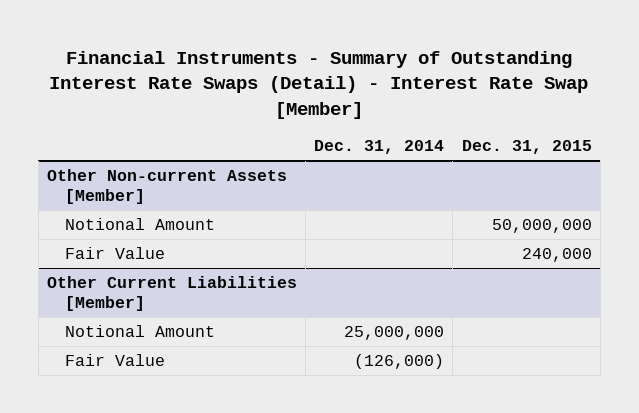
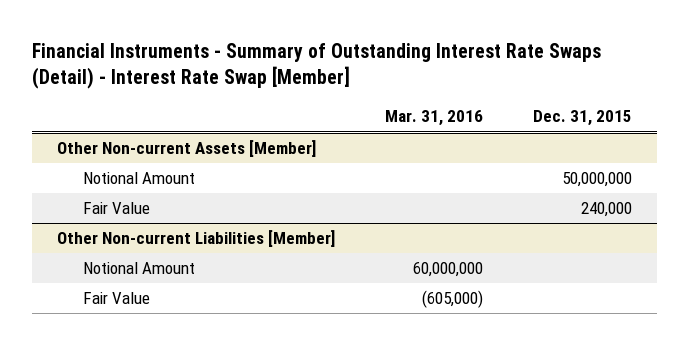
[314,140,445,155] Dec. 31, 2014 -> none
none -> [385,110,484,127] Mar. 31, 2016
[47,275,298,311] Other Current Liabilities [Member] -> [57,230,336,248] Other Non-current Liabilities [Member]

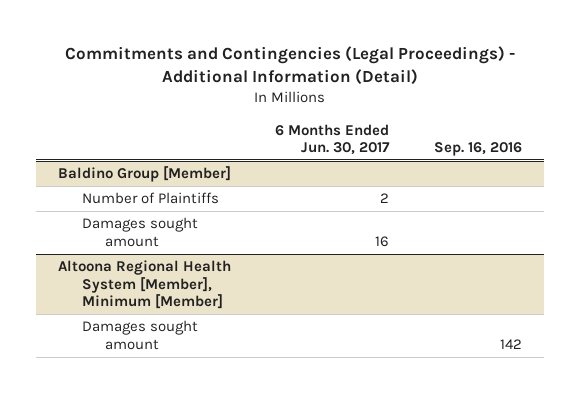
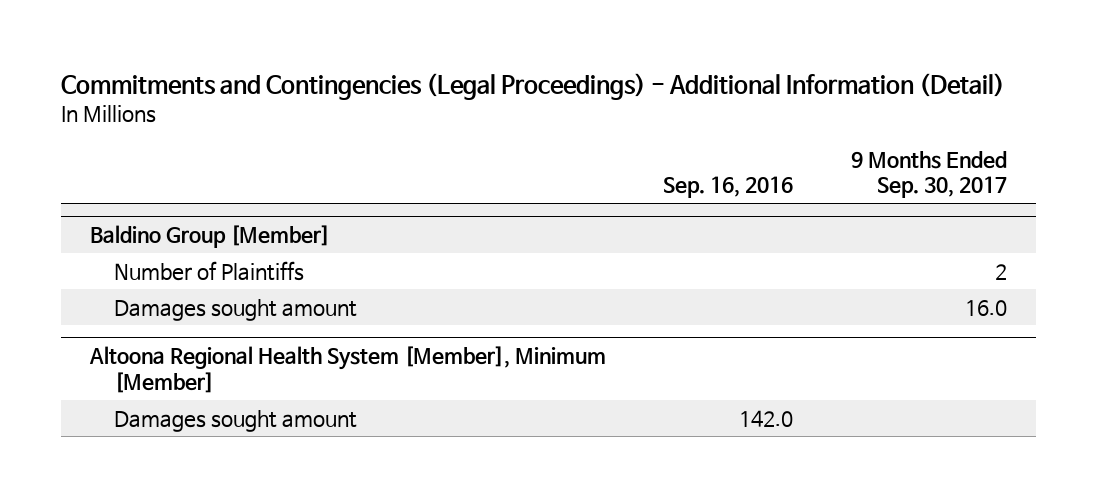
[275,123,391,155] 6 Months Ended Jun. 30, 2017 -> none
none -> [851,150,1008,199] 9 Months Ended Sep. 30, 2017
[499,338,522,349] 142 -> [739,409,794,427] 142.0

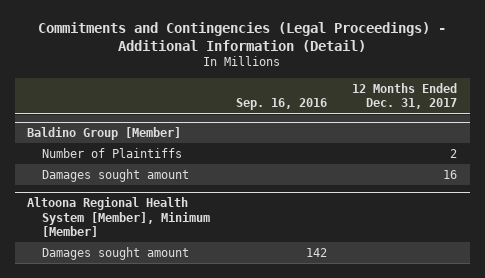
[851,150,1008,199] 9 Months Ended Sep. 30, 2017 -> none
none -> [352,82,458,110] 12 Months Ended Dec. 31, 2017
[739,409,794,427] 142.0 -> [305,247,327,257] 142

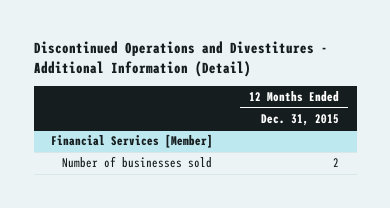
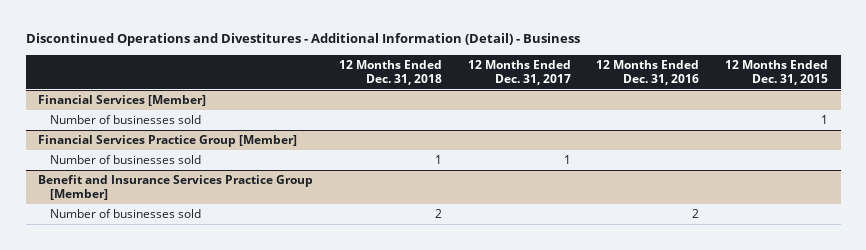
[33,41,328,78] Discontinued Operations and Divestitures - Additional Information (Detail) -> [25,33,580,47] Discontinued Operations and Divestitures - Additional Information (Detail) - Business
none -> [338,59,442,85] 12 Months Ended Dec. 31, 2018
none -> [467,59,571,85] 12 Months Ended Dec. 31, 2017
none -> [596,59,700,85] 12 Months Ended Dec. 31, 2016
[332,158,339,168] 2 -> [820,115,828,125] 1
none -> [38,135,298,148] Financial Services Practice Group [Member]
none -> [49,155,201,165] Number of businesses sold
none -> [38,175,314,200] Benefit and Insurance Services Practice Group [Member]
none -> [49,209,201,219] Number of businesses sold

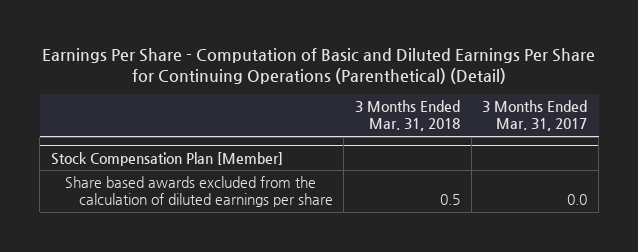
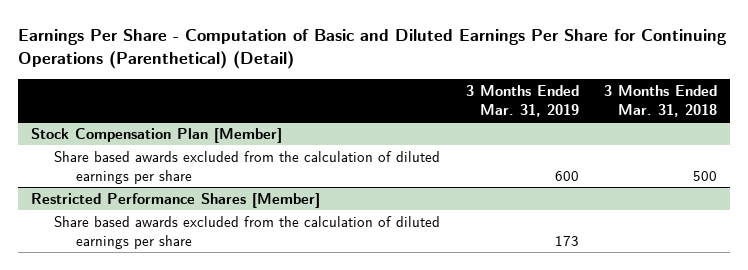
[482,100,588,132] 3 Months Ended Mar. 31, 2017 -> none
none -> [465,85,579,118] 3 Months Ended Mar. 31, 2019
[440,193,461,205] 0.5 -> [693,170,718,181] 500
none -> [30,192,320,208] Restricted Performance Shares [Member]
none -> [53,215,440,249] Share based awards excluded from the calculation of diluted earnings per share

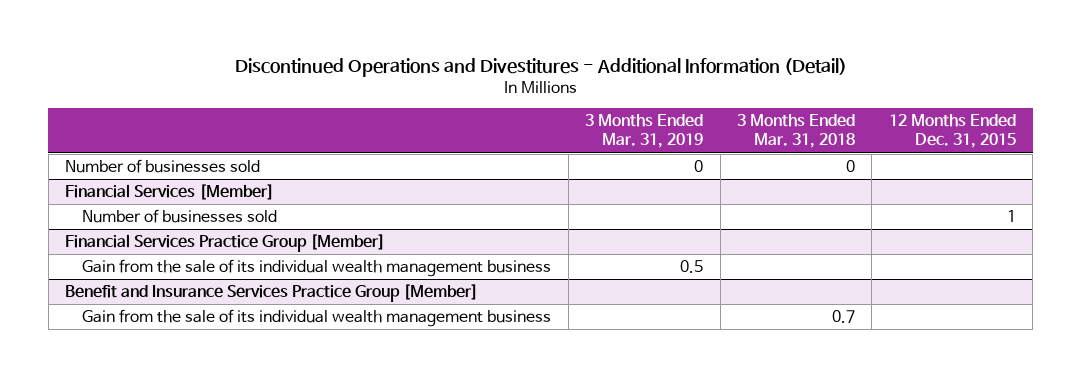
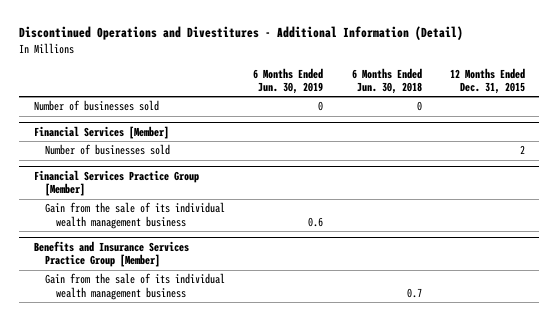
[585,114,704,149] 3 Months Ended Mar. 31, 2019 -> none
[737,114,856,149] 3 Months Ended Mar. 31, 2018 -> none
none -> [253,67,324,94] 6 Months Ended Jun. 30, 2019
none -> [351,67,422,94] 6 Months Ended Jun. 30, 2018
[1006,210,1016,223] 1 -> [520,145,526,155] 2
[65,284,479,303] Benefit and Insurance Services Practice Group [Member] -> [33,241,189,268] Benefits and Insurance Services Practice Group [Member]

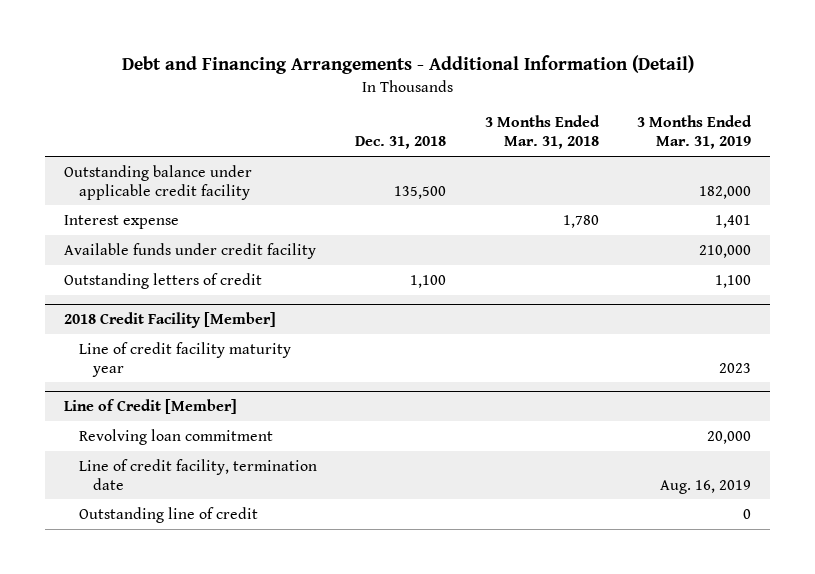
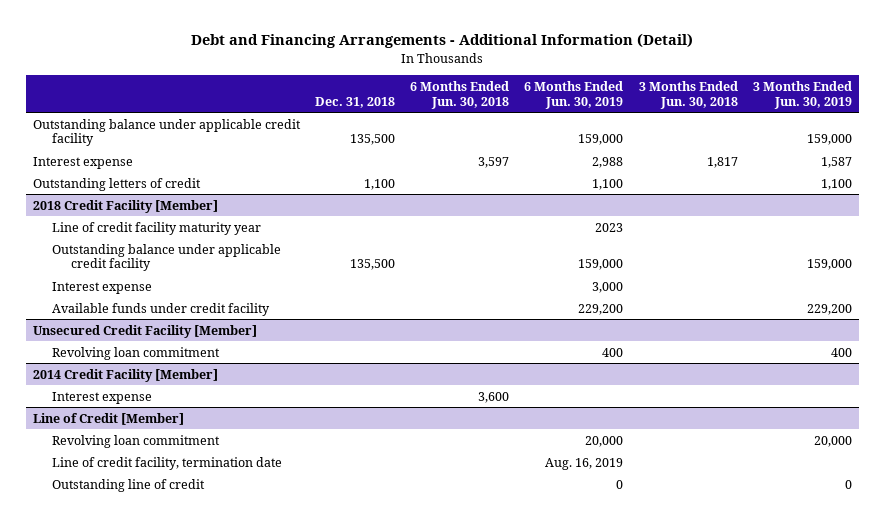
[484,115,600,150] 3 Months Ended Mar. 31, 2018 -> none
[637,115,753,150] 3 Months Ended Mar. 31, 2019 -> none
none -> [410,80,510,109] 6 Months Ended Jun. 30, 2018
none -> [524,80,624,109] 6 Months Ended Jun. 30, 2019
none -> [638,80,738,109] 3 Months Ended Jun. 30, 2018
none -> [752,80,852,109] 3 Months Ended Jun. 30, 2019
[64,242,317,259] Available funds under credit facility -> none
none -> [51,243,281,272] Outstanding balance under applicable credit facility
none -> [51,281,152,294] Interest expense
none -> [51,302,270,316] Available funds under credit facility
none -> [33,324,258,338] Unsecured Credit Facility [Member]
none -> [51,346,220,360] Revolving loan commitment
none -> [33,368,219,382] 2014 Credit Facility [Member]
none -> [51,391,152,404] Interest expense

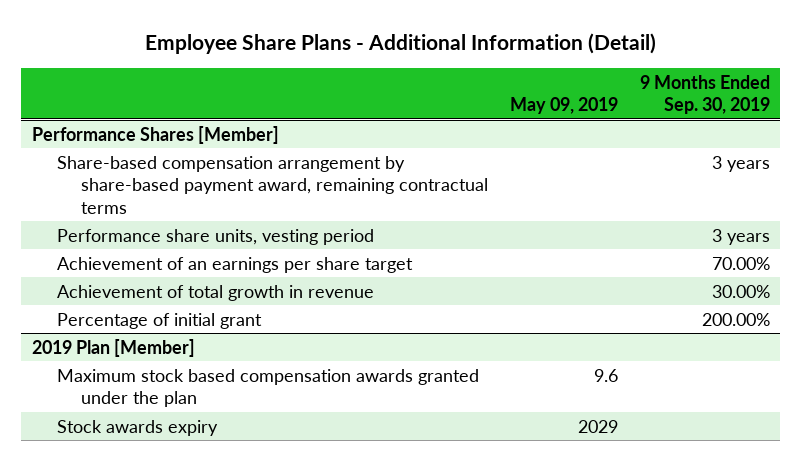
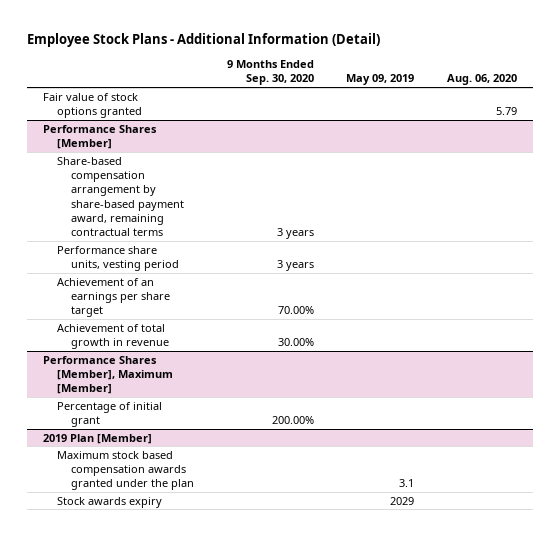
[144,32,656,54] Employee Share Plans - Additional Information (Detail) -> [27,33,381,48] Employee Stock Plans - Additional Information (Detail)
[639,74,770,115] 9 Months Ended Sep. 30, 2019 -> none
none -> [226,60,314,86] 9 Months Ended Sep. 30, 2020
none -> [446,74,517,86] Aug. 06, 2020
none -> [43,92,143,118] Fair value of stock options granted
[56,312,262,329] Percentage of initial grant -> none
none -> [43,355,174,395] Performance Shares [Member], Maximum [Member]
none -> [57,401,163,427] Percentage of initial grant
[593,368,618,382] 9.6 -> [399,479,415,488] 3.1

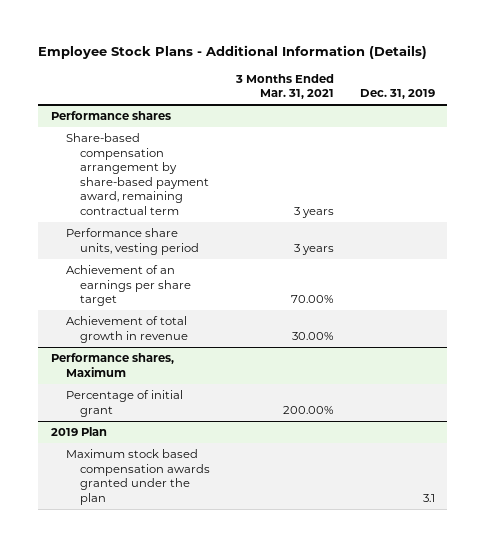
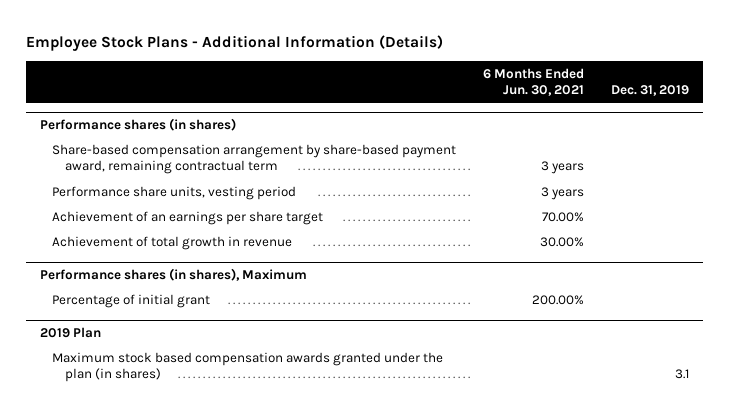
[234,73,334,100] 3 Months Ended Mar. 31, 2021 -> none
none -> [483,67,585,97] 6 Months Ended Jun. 30, 2021
[50,111,171,121] Performance shares -> [39,118,236,132] Performance shares (in shares)
[50,353,174,377] Performance shares, Maximum -> [39,268,307,282] Performance shares (in shares), Maximum
[65,449,211,505] Maximum stock based compensation awards granted under the plan -> [52,351,444,383] Maximum stock based compensation awards granted under the plan (in shares)

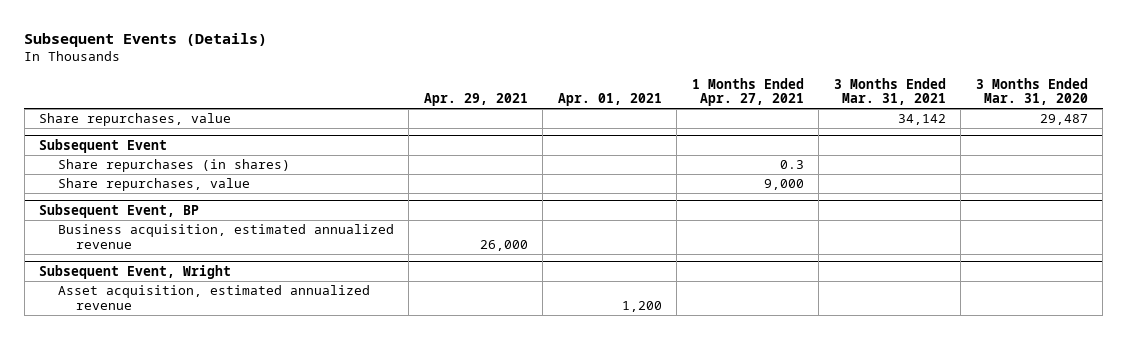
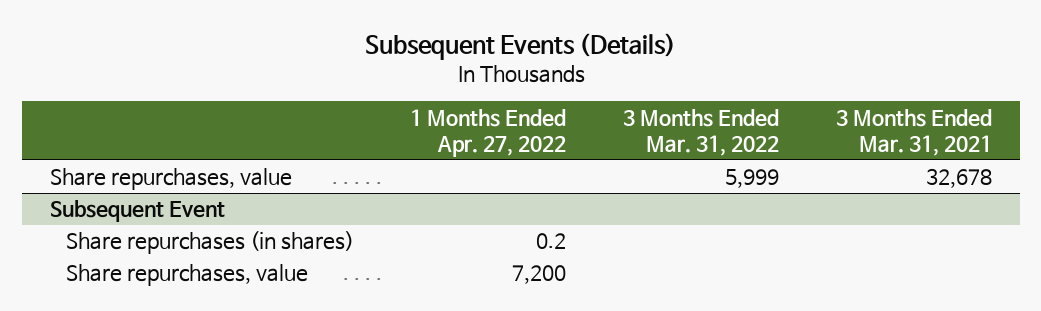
[423,93,528,107] Apr. 29, 2021 -> none
[557,93,662,107] Apr. 01, 2021 -> none
[691,77,804,107] 1 Months Ended Apr. 27, 2021 -> none
[975,77,1088,106] 3 Months Ended Mar. 31, 2020 -> none
none -> [410,108,567,158] 1 Months Ended Apr. 27, 2022
none -> [622,108,779,157] 3 Months Ended Mar. 31, 2022
[897,114,946,126] 34,142 -> [925,168,992,189] 32,678
[39,203,200,218] Subsequent Event, BP -> none
[57,224,394,249] Business acquisition, estimated annualized revenue -> none
[39,264,232,279] Subsequent Event, Wright -> none
[57,285,370,310] Asset acquisition, estimated annualized revenue -> none

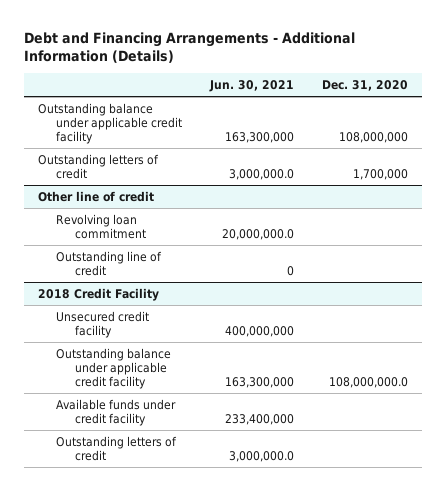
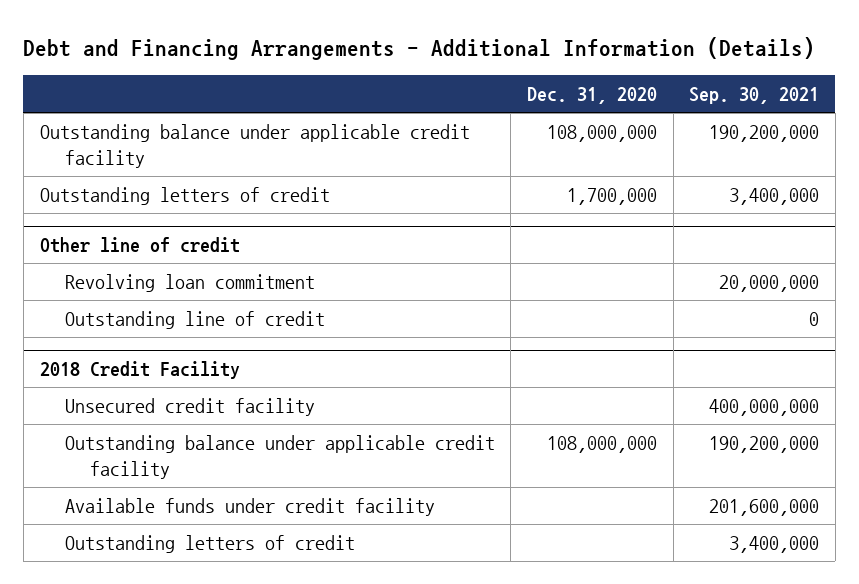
[209,80,295,93] Jun. 30, 2021 -> none
none -> [689,86,820,104] Sep. 30, 2021
[329,376,409,388] 108,000,000.0 -> [547,436,658,454] 108,000,000

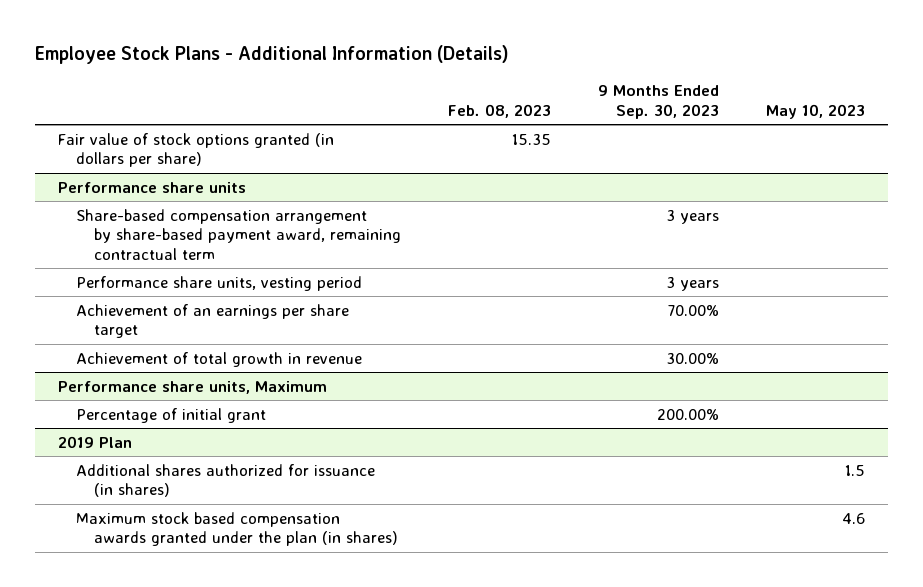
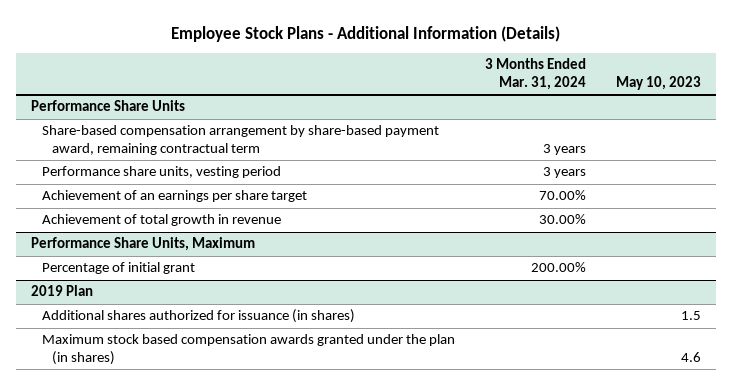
[447,103,551,118] Feb. 08, 2023 -> none
[597,85,719,119] 9 Months Ended Sep. 30, 2023 -> none
none -> [484,58,586,90] 3 Months Ended Mar. 31, 2024
[58,132,335,168] Fair value of stock options granted (in dollars per share) -> none
[58,181,247,193] Performance share units -> [31,100,186,112] Performance Share Units
[58,380,328,394] Performance share units, Maximum -> [31,237,256,252] Performance Share Units, Maximum

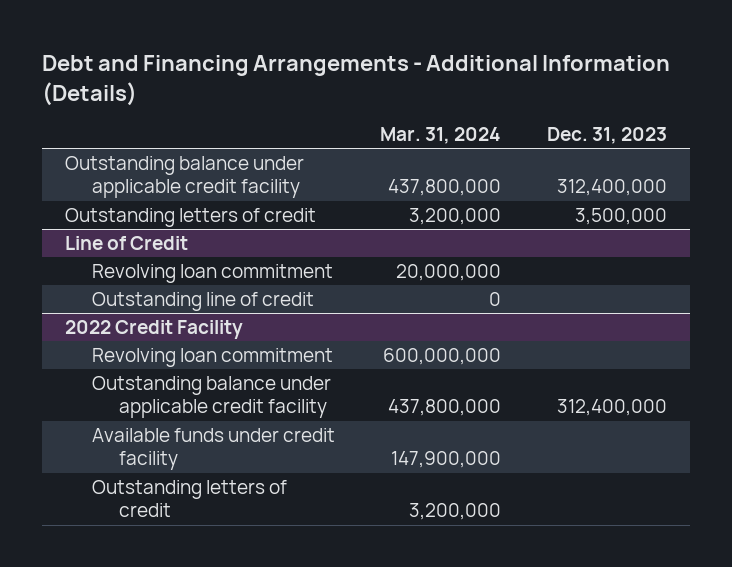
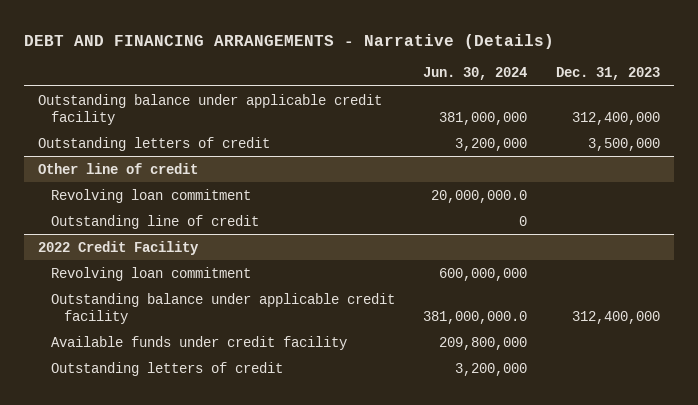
[41,55,670,106] Debt and Financing Arrangements - Additional Information (Details) -> [23,33,554,49] DEBT AND FINANCING ARRANGEMENTS - Narrative (Details)
[380,126,502,144] Mar. 31, 2024 -> none
none -> [423,67,528,81] Jun. 30, 2024
[64,236,188,251] Line of Credit -> [38,162,199,174] Other line of credit

